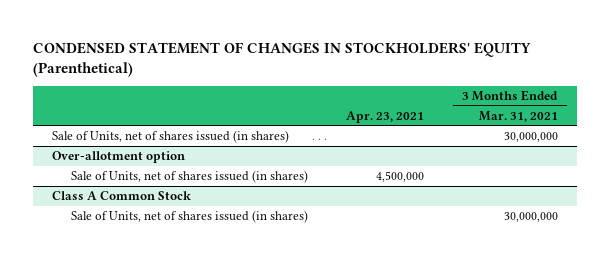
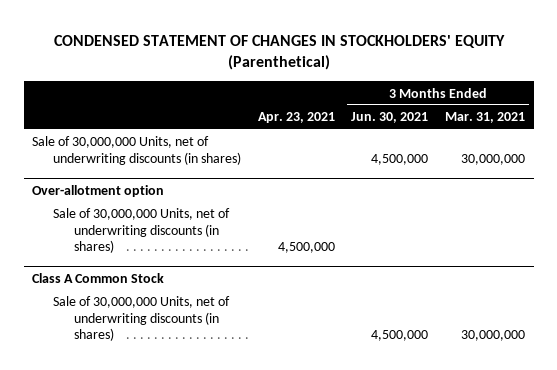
none -> [351,112,429,124] Jun. 30, 2021
[51,129,289,143] Sale of Units, net of shares issued (in shares) -> [32,136,241,165] Sale of 30,000,000 Units, net of underwriting discounts (in shares)
[70,169,308,183] Sale of Units, net of shares issued (in shares) -> [52,208,230,253] Sale of 30,000,000 Units, net of underwriting discounts (in shares)
[70,209,308,223] Sale of Units, net of shares issued (in shares) -> [52,296,230,341] Sale of 30,000,000 Units, net of underwriting discounts (in shares)

